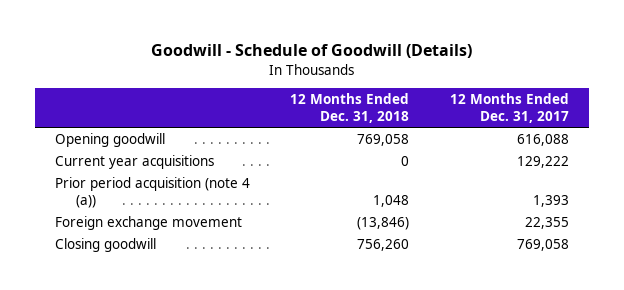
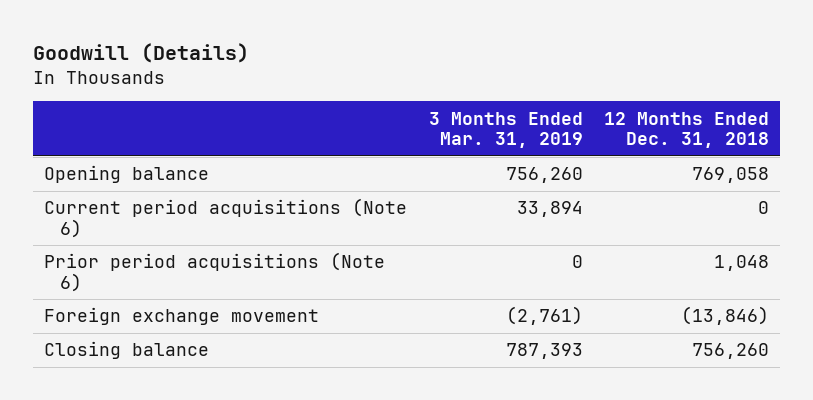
[150,43,472,58] Goodwill - Schedule of Goodwill (Details) -> [33,43,250,64] Goodwill (Details)
[449,93,569,124] 12 Months Ended Dec. 31, 2017 -> none
none -> [428,111,583,148] 3 Months Ended Mar. 31, 2019
[54,132,165,147] Opening goodwill -> [44,165,210,184] Opening balance
[54,154,214,169] Current year acquisitions -> [44,198,408,238] Current period acquisitions (Note 6)
[54,176,250,208] Prior period acquisition (note 4 (a)) -> [44,252,386,292] Prior period acquisitions (Note 6)
[54,237,156,252] Closing goodwill -> [44,341,210,360] Closing balance

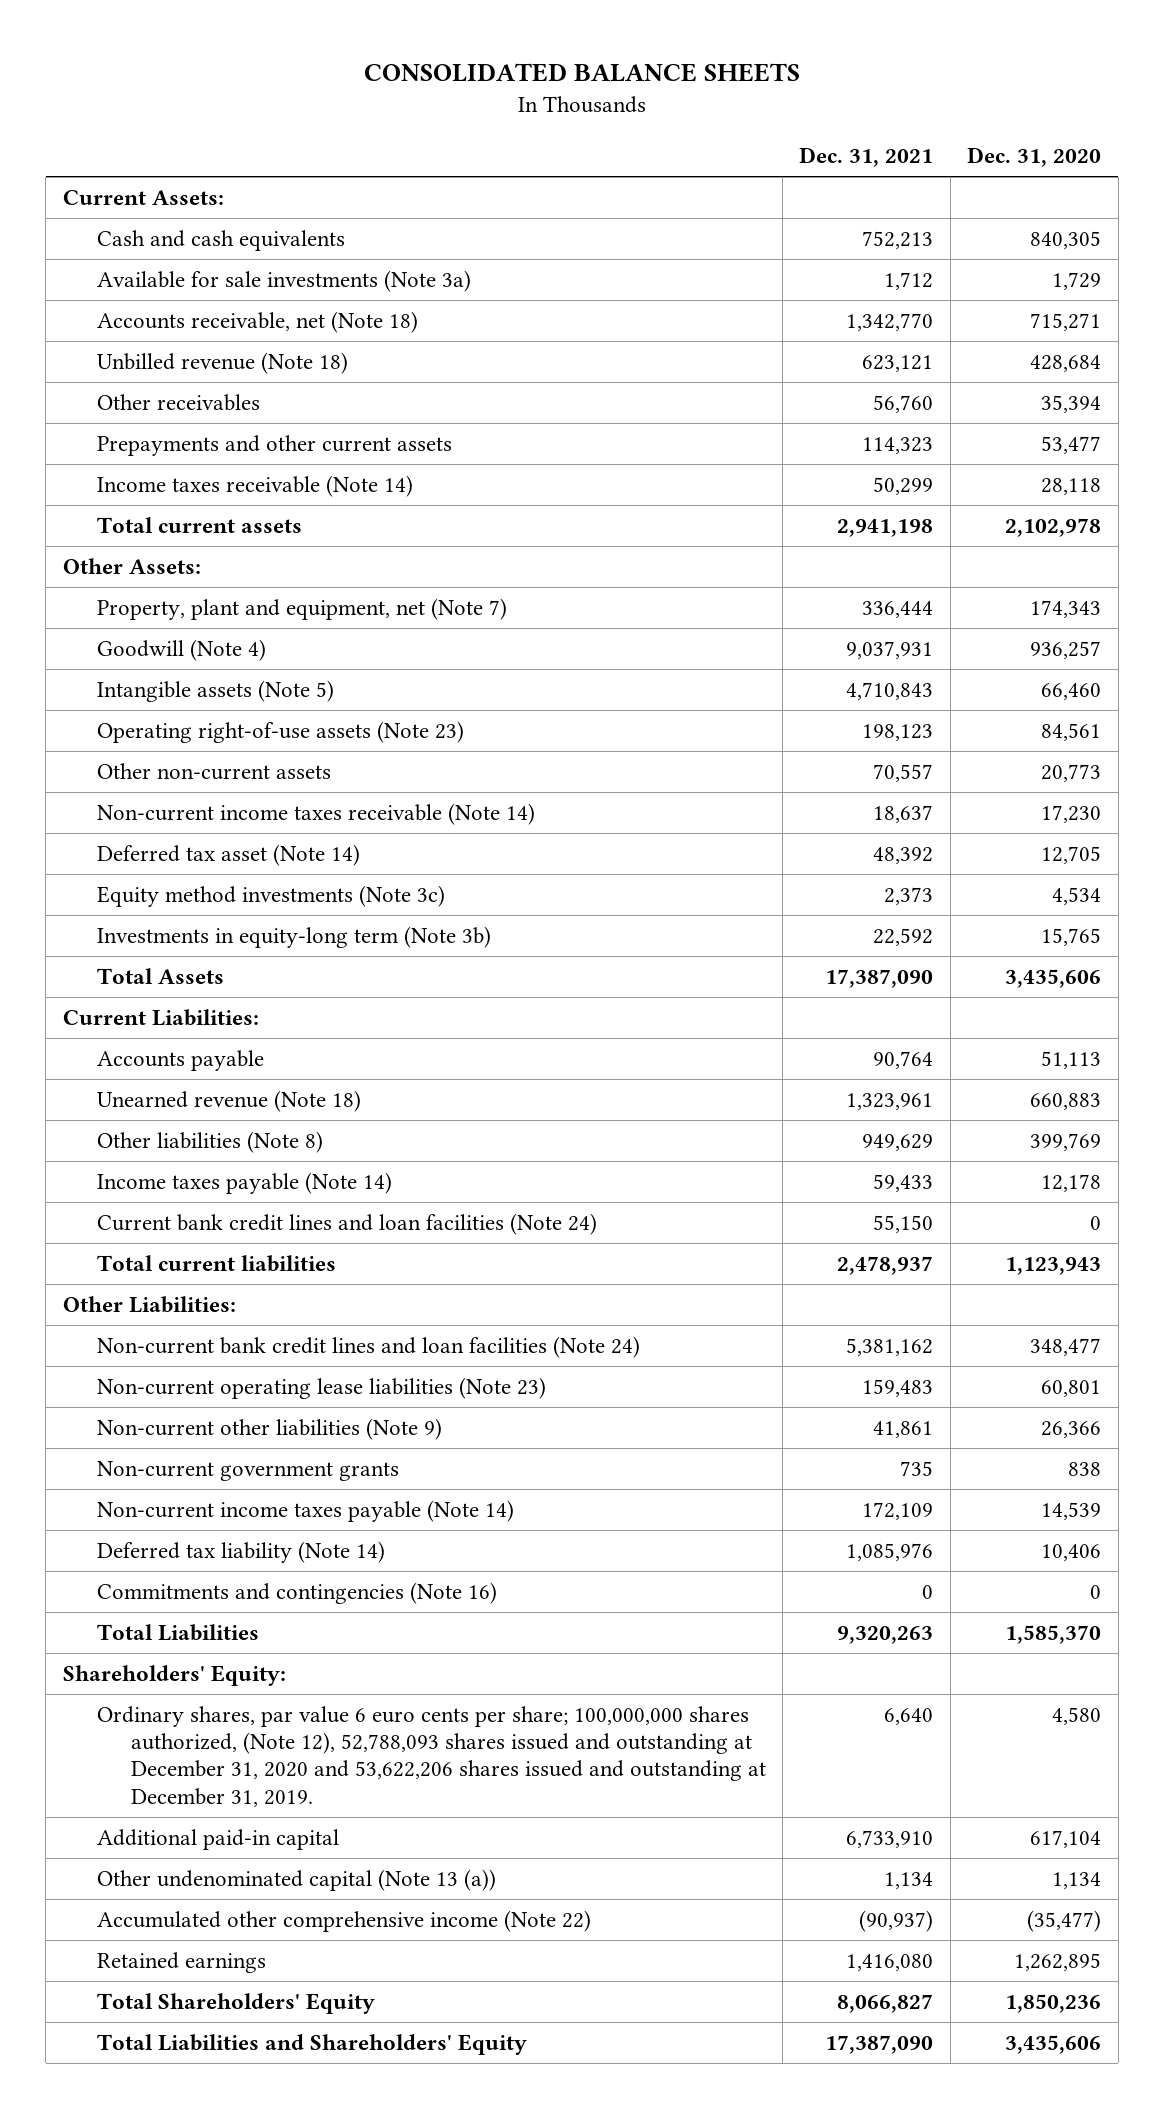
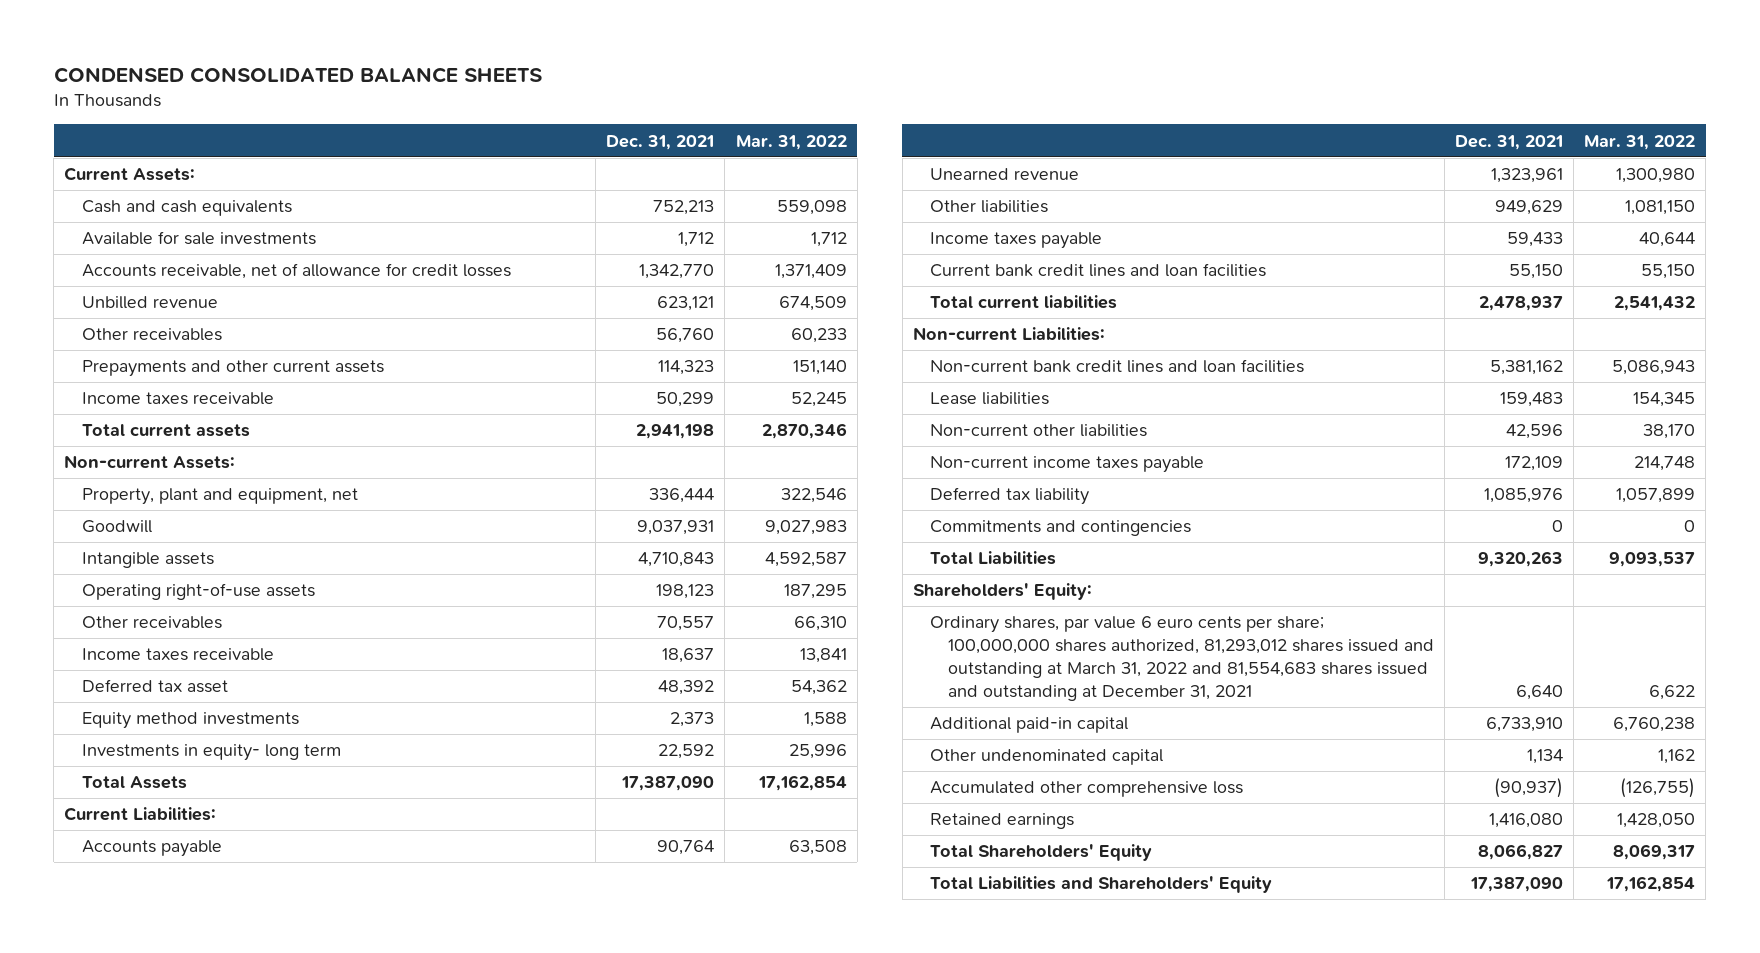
[364,63,801,83] CONSOLIDATED BALANCE SHEETS -> [53,66,542,83] CONDENSED CONSOLIDATED BALANCE SHEETS
[967,146,1102,167] Dec. 31, 2020 -> none
none -> [735,134,847,150] Mar. 31, 2022
[96,270,471,293] Available for sale investments (Note 3a) -> [81,231,316,246] Available for sale investments
[96,311,418,334] Accounts receivable, net (Note 18) -> [81,263,511,280] Accounts receivable, net of allowance for credit losses
[96,352,348,375] Unbilled revenue (Note 18) -> [81,296,218,310] Unbilled revenue
[96,475,413,498] Income taxes receivable (Note 14) -> [81,392,274,406] Income taxes receivable
[62,558,201,575] Other Assets: -> [64,455,236,470] Non-current Assets:
[96,598,507,621] Property, plant and equipment, net (Note 7) -> [81,488,358,506] Property, plant and equipment, net
[96,639,266,662] Goodwill (Note 4) -> [81,520,152,534] Goodwill
[96,680,334,703] Intangible assets (Note 5) -> [81,552,214,569] Intangible assets
[96,721,464,744] Operating right-of-use assets (Note 23) -> [81,583,315,601] Operating right-of-use assets
[96,763,331,781] Other non-current assets -> [81,616,222,630] Other receivables
[96,803,535,826] Non-current income taxes receivable (Note 14) -> [81,648,274,662] Income taxes receivable
[96,844,360,867] Deferred tax asset (Note 14) -> [81,679,228,694] Deferred tax asset
[96,885,445,908] Equity method investments (Note 3c) -> [81,712,299,730] Equity method investments
[96,926,491,949] Investments in equity-long term (Note 3b) -> [81,744,341,762] Investments in equity- long term
[96,1090,361,1113] Unearned revenue (Note 18) -> [930,168,1080,181] Unearned revenue
[96,1131,323,1154] Other liabilities (Note 8) -> [930,200,1049,214] Other liabilities
[96,1172,392,1195] Income taxes payable (Note 14) -> [930,232,1103,250] Income taxes payable
[96,1213,597,1236] Current bank credit lines and loan facilities (Note 24) -> [930,263,1267,278] Current bank credit lines and loan facilities
[96,1461,399,1482] Non-current government grants -> none
[62,1296,236,1314] Other Liabilities: -> [913,327,1106,342] Non-current Liabilities:
[96,1336,640,1359] Non-current bank credit lines and loan facilities (Note 24) -> [930,359,1305,374] Non-current bank credit lines and loan facilities
[96,1377,546,1400] Non-current operating lease liabilities (Note 23) -> [930,392,1050,406] Lease liabilities
[96,1418,442,1441] Non-current other liabilities (Note 9) -> [930,424,1148,438] Non-current other liabilities
[873,1421,934,1439] 41,861 -> [1506,424,1564,440] 42,596
[96,1500,514,1523] Non-current income taxes payable (Note 14) -> [930,456,1205,474] Non-current income taxes payable
[96,1541,385,1564] Deferred tax liability (Note 14) -> [930,487,1090,506] Deferred tax liability
[96,1582,497,1605] Commitments and contingencies (Note 16) -> [930,520,1192,537] Commitments and contingencies
[96,1706,766,1807] Ordinary shares, par value 6 euro cents per share; 100,000,000 shares authorized, (Note 12), 52,788,093 shares issued and outstanding at December 31, 2020 and 53,622,206 shares issued and outstanding at December 31, 2019. -> [930,616,1434,702] Ordinary shares, par value 6 euro cents per share; 100,000,000 shares authorized, 81,293,012 shares issued and outstanding at March 31, 2022 and 81,554,683 shares issued and outstanding at December 31, 2021
[96,1869,496,1892] Other undenominated capital (Note 13 (a)) -> [930,749,1164,766] Other undenominated capital
[96,1910,591,1933] Accumulated other comprehensive income (Note 22) -> [930,781,1244,798] Accumulated other comprehensive loss

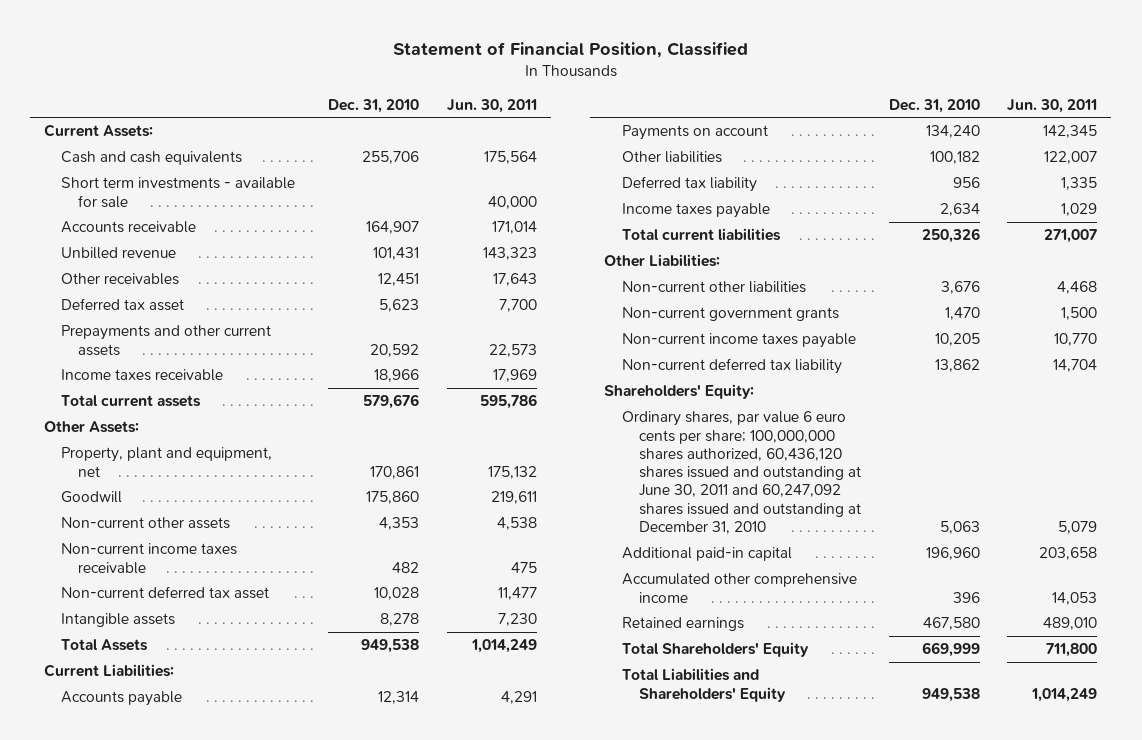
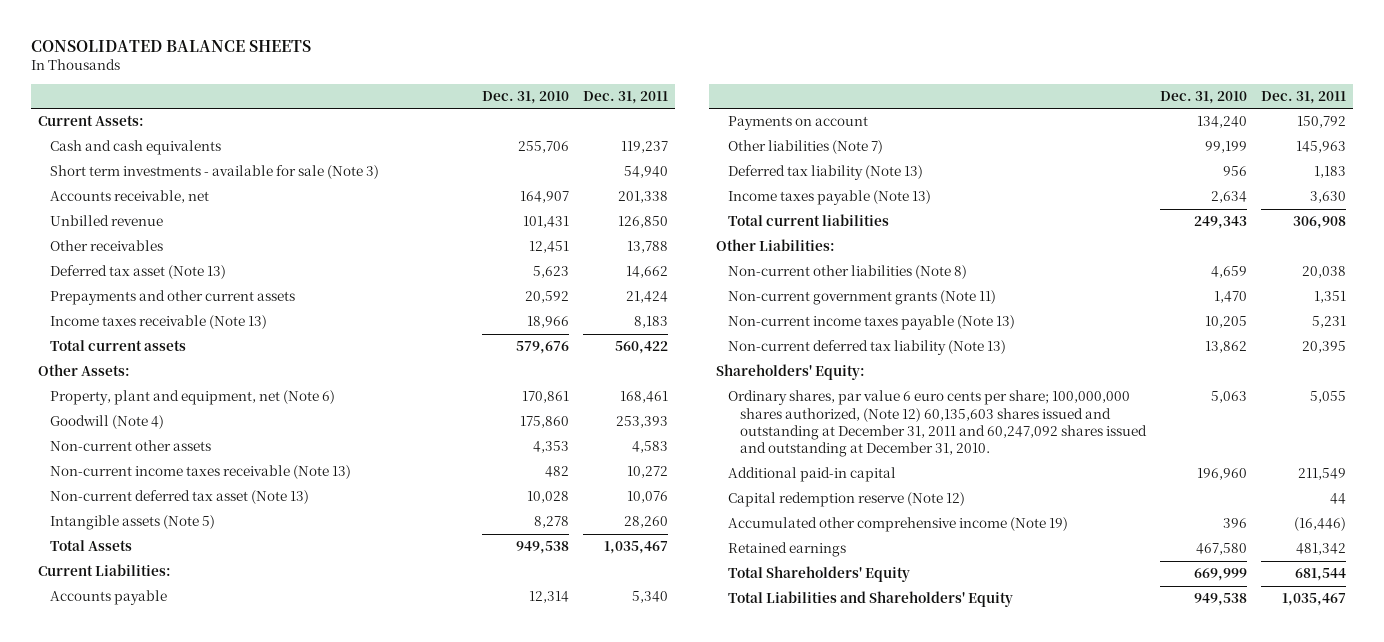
[392,41,748,58] Statement of Financial Position, Classified -> [30,39,311,52] CONSOLIDATED BALANCE SHEETS
[447,98,538,113] Jun. 30, 2011 -> none
none -> [583,90,669,104] Dec. 31, 2011
[61,177,296,208] Short term investments - available for sale -> [49,165,379,180] Short term investments - available for sale (Note 3)
[61,221,197,234] Accounts receivable -> [49,190,209,204] Accounts receivable, net
[61,298,185,312] Deferred tax asset -> [49,265,226,280] Deferred tax asset (Note 13)
[61,369,224,382] Income taxes receivable -> [49,315,267,330] Income taxes receivable (Note 13)
[61,447,273,477] Property, plant and equipment, net -> [49,390,335,406] Property, plant and equipment, net (Note 6)
[61,491,123,504] Goodwill -> [49,415,164,430] Goodwill (Note 4)
[61,543,238,574] Non-current income taxes receivable -> [49,465,351,480] Non-current income taxes receivable (Note 13)
[61,586,270,600] Non-current deferred tax asset -> [49,490,309,505] Non-current deferred tax asset (Note 13)
[61,613,176,628] Intangible assets -> [49,515,215,531] Intangible assets (Note 5)
[621,151,722,164] Other liabilities -> [727,140,883,155] Other liabilities (Note 7)
[929,151,980,165] 100,182 -> [1204,141,1247,154] 99,199
[621,176,757,193] Deferred tax liability -> [727,165,923,181] Deferred tax liability (Note 13)
[621,203,770,219] Income taxes payable -> [727,190,931,206] Income taxes payable (Note 13)
[921,228,980,244] 250,326 -> [1193,216,1247,230] 249,343
[621,281,806,294] Non-current other liabilities -> [727,265,967,280] Non-current other liabilities (Note 8)
[940,281,980,295] 3,676 -> [1210,266,1247,279] 4,659
[621,307,839,322] Non-current government grants -> [727,290,996,306] Non-current government grants (Note 11)
[621,333,856,349] Non-current income taxes payable -> [727,315,1015,331] Non-current income taxes payable (Note 13)
[621,358,842,375] Non-current deferred tax liability -> [727,340,1006,356] Non-current deferred tax liability (Note 13)
[621,411,861,534] Ordinary shares, par value 6 euro cents per share; 100,000,000 shares authorized, 60,436,120 shares issued and outstanding at June 30, 2011 and 60,247,092 shares issued and outstanding at December 31, 2010 -> [727,390,1147,458] Ordinary shares, par value 6 euro cents per share; 100,000,000 shares authorized, (Note 12) 60,135,603 shares issued and outstanding at December 31, 2011 and 60,247,092 shares issued and outstanding at December 31, 2010.
none -> [727,492,965,508] Capital redemption reserve (Note 12)
[621,573,857,603] Accumulated other comprehensive income -> [727,517,1068,533] Accumulated other comprehensive income (Note 19)

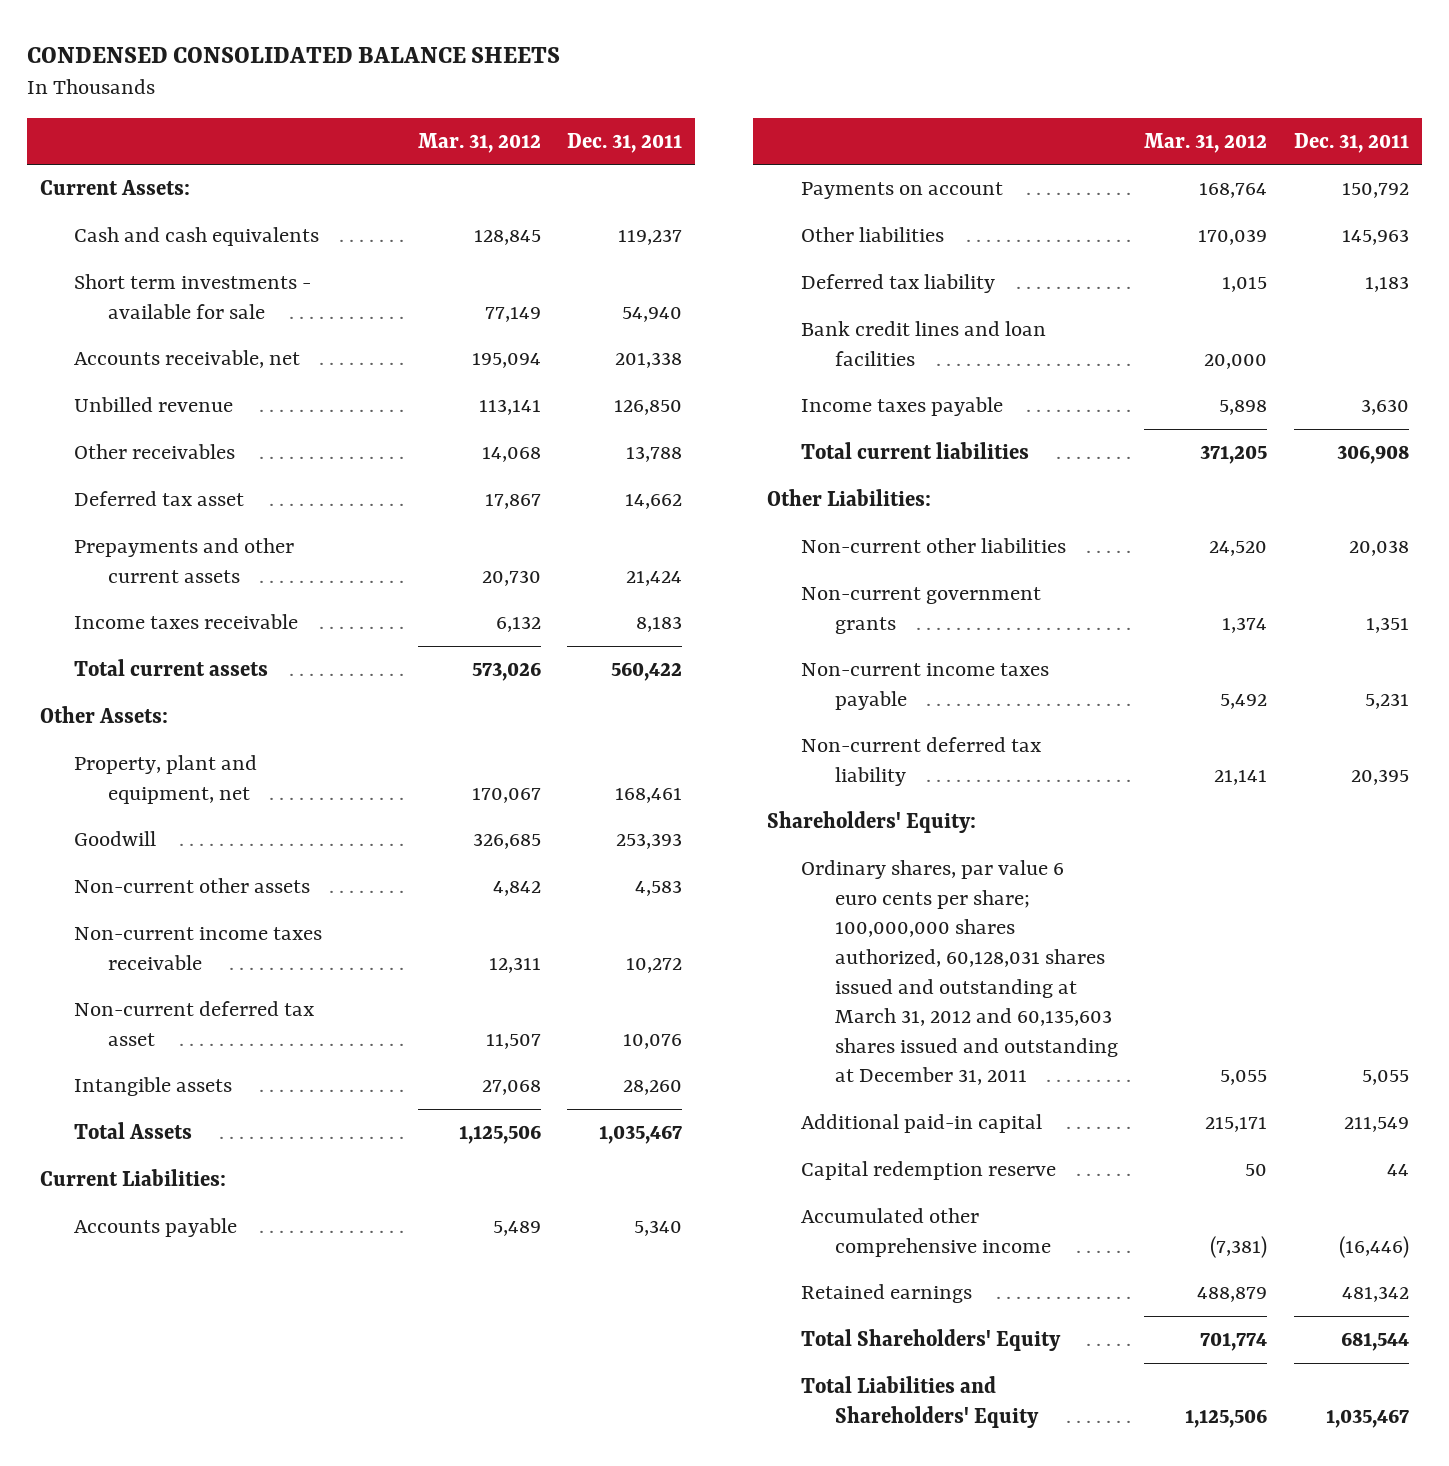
[30,39,311,52] CONSOLIDATED BALANCE SHEETS -> [26,46,560,63] CONDENSED CONSOLIDATED BALANCE SHEETS
[481,90,569,104] Dec. 31, 2010 -> none
none -> [417,132,541,153] Mar. 31, 2012
[49,165,379,180] Short term investments - available for sale (Note 3) -> [73,274,311,319] Short term investments - available for sale
[49,265,226,280] Deferred tax asset (Note 13) -> [73,491,244,507] Deferred tax asset
[49,315,267,330] Income taxes receivable (Note 13) -> [73,614,298,630] Income taxes receivable
[49,390,335,406] Property, plant and equipment, net (Note 6) -> [73,755,257,804] Property, plant and equipment, net
[49,415,164,430] Goodwill (Note 4) -> [73,831,156,847] Goodwill
[49,465,351,480] Non-current income taxes receivable (Note 13) -> [73,927,322,970] Non-current income taxes receivable
[49,490,309,505] Non-current deferred tax asset (Note 13) -> [73,1001,314,1046] Non-current deferred tax asset
[49,515,215,531] Intangible assets (Note 5) -> [73,1077,232,1097] Intangible assets
[727,140,883,155] Other liabilities (Note 7) -> [800,227,944,243] Other liabilities
[727,165,923,181] Deferred tax liability (Note 13) -> [800,274,995,294] Deferred tax liability
none -> [800,321,1046,366] Bank credit lines and loan facilities
[727,190,931,206] Income taxes payable (Note 13) -> [800,397,1003,417] Income taxes payable
[727,265,967,280] Non-current other liabilities (Note 8) -> [800,538,1066,554] Non-current other liabilities
[727,290,996,306] Non-current government grants (Note 11) -> [800,587,1041,634] Non-current government grants
[727,315,1015,331] Non-current income taxes payable (Note 13) -> [800,663,1049,710] Non-current income taxes payable
[727,340,1006,356] Non-current deferred tax liability (Note 13) -> [800,737,1041,786] Non-current deferred tax liability
[727,390,1147,458] Ordinary shares, par value 6 euro cents per share; 100,000,000 shares authorized, (Note 12) 60,135,603 shares issued and outstanding at December 31, 2011 and 60,247,092 shares issued and outstanding at December 31, 2010. -> [800,860,1119,1086] Ordinary shares, par value 6 euro cents per share; 100,000,000 shares authorized, 60,128,031 shares issued and outstanding at March 31, 2012 and 60,135,603 shares issued and outstanding at December 31, 2011
[727,492,965,508] Capital redemption reserve (Note 12) -> [800,1161,1056,1181] Capital redemption reserve
[727,517,1068,533] Accumulated other comprehensive income (Note 19) -> [800,1208,1052,1257] Accumulated other comprehensive income

